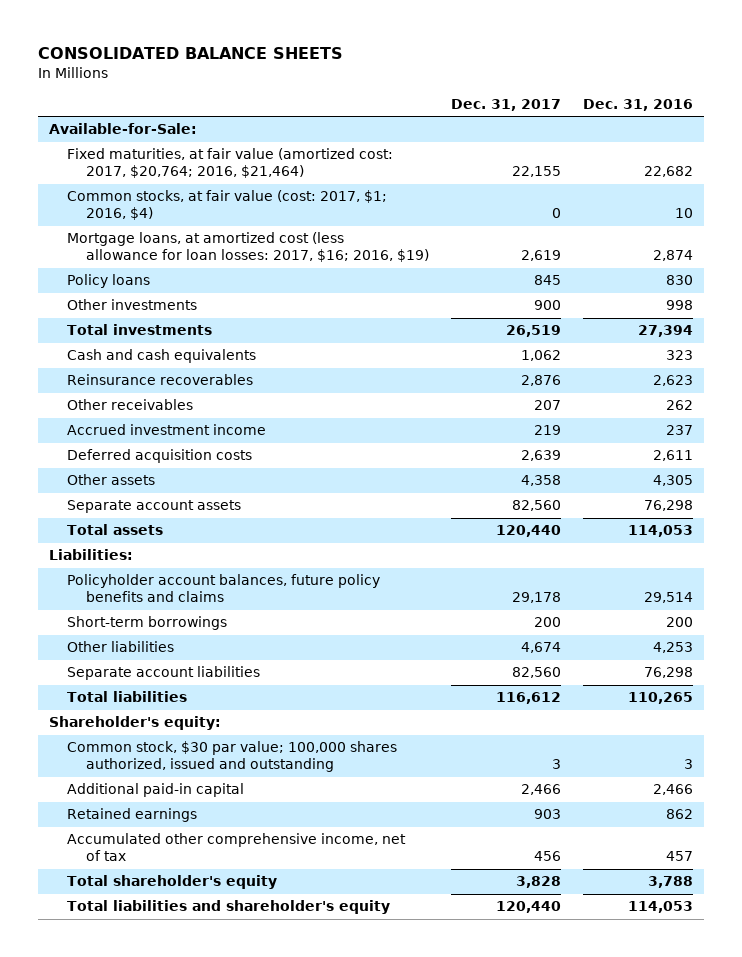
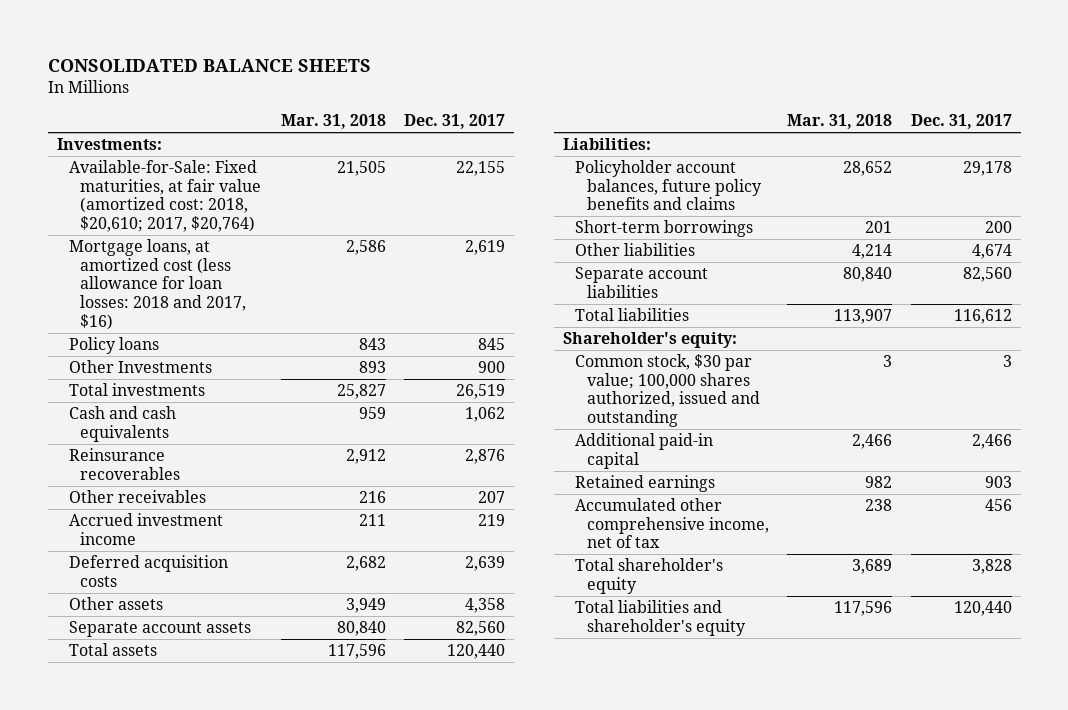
[583,98,694,111] Dec. 31, 2016 -> none
none -> [280,114,386,130] Mar. 31, 2018
[49,123,198,135] Available-for-Sale: -> none
[67,190,388,221] Common stocks, at fair value (cost: 2017, $1; 2016, $4) -> none
none -> [56,138,162,151] Investments:
[67,148,394,179] Fixed maturities, at fair value (amortized cost: 2017, $20,764; 2016, $21,464) -> [68,160,262,233] Available-for-Sale: Fixed maturities, at fair value (amortized cost: 2018, $20,610; 2017, $20,764)
[67,232,429,263] Mortgage loans, at amortized cost (less allowance for loan losses: 2017, $16; 2016, $19) -> [68,239,247,330] Mortgage loans, at amortized cost (less allowance for loan losses: 2018 and 2017, $16)
[67,299,198,311] Other investments -> [68,360,212,374] Other Investments

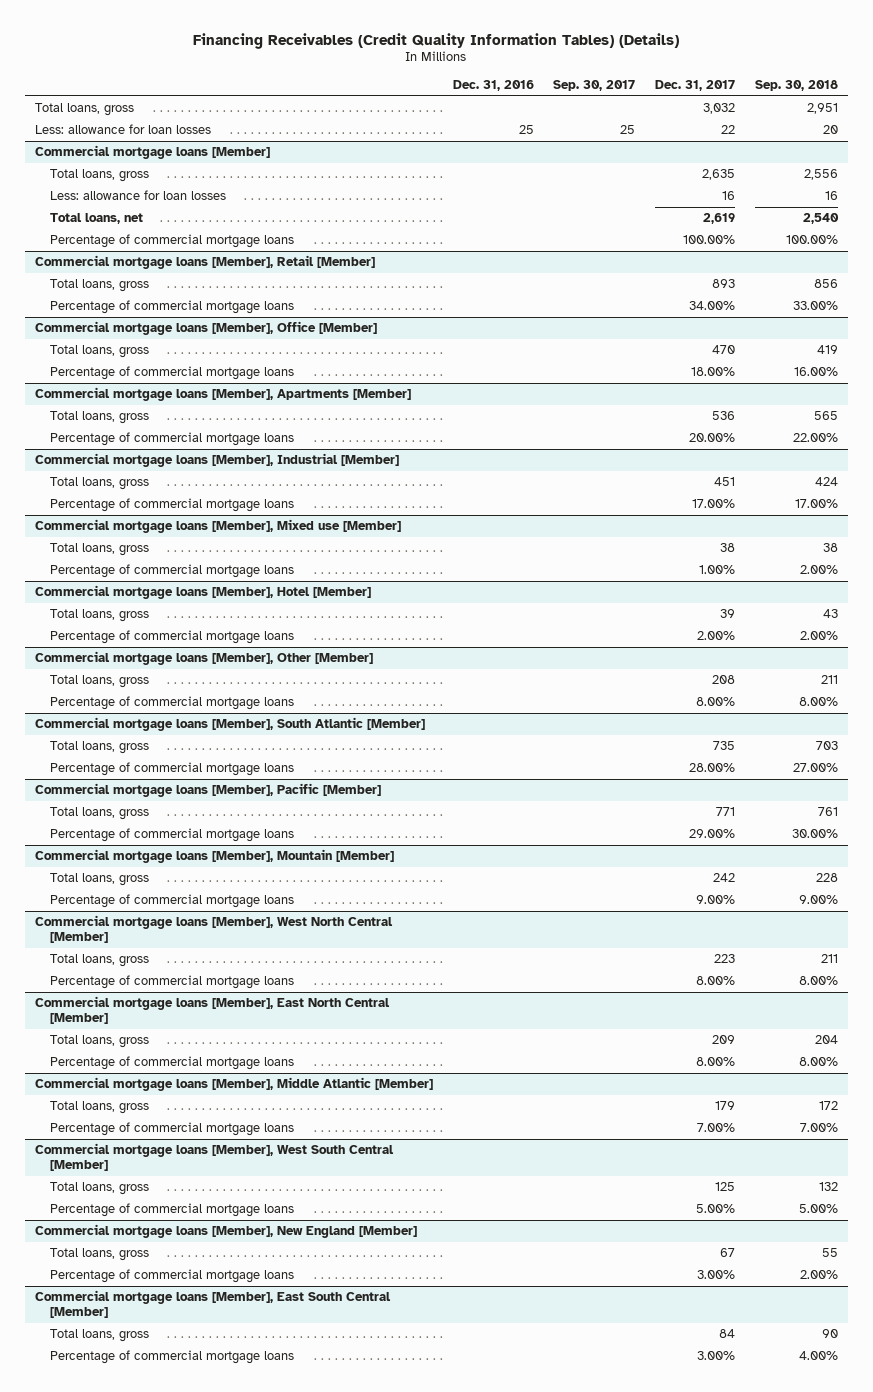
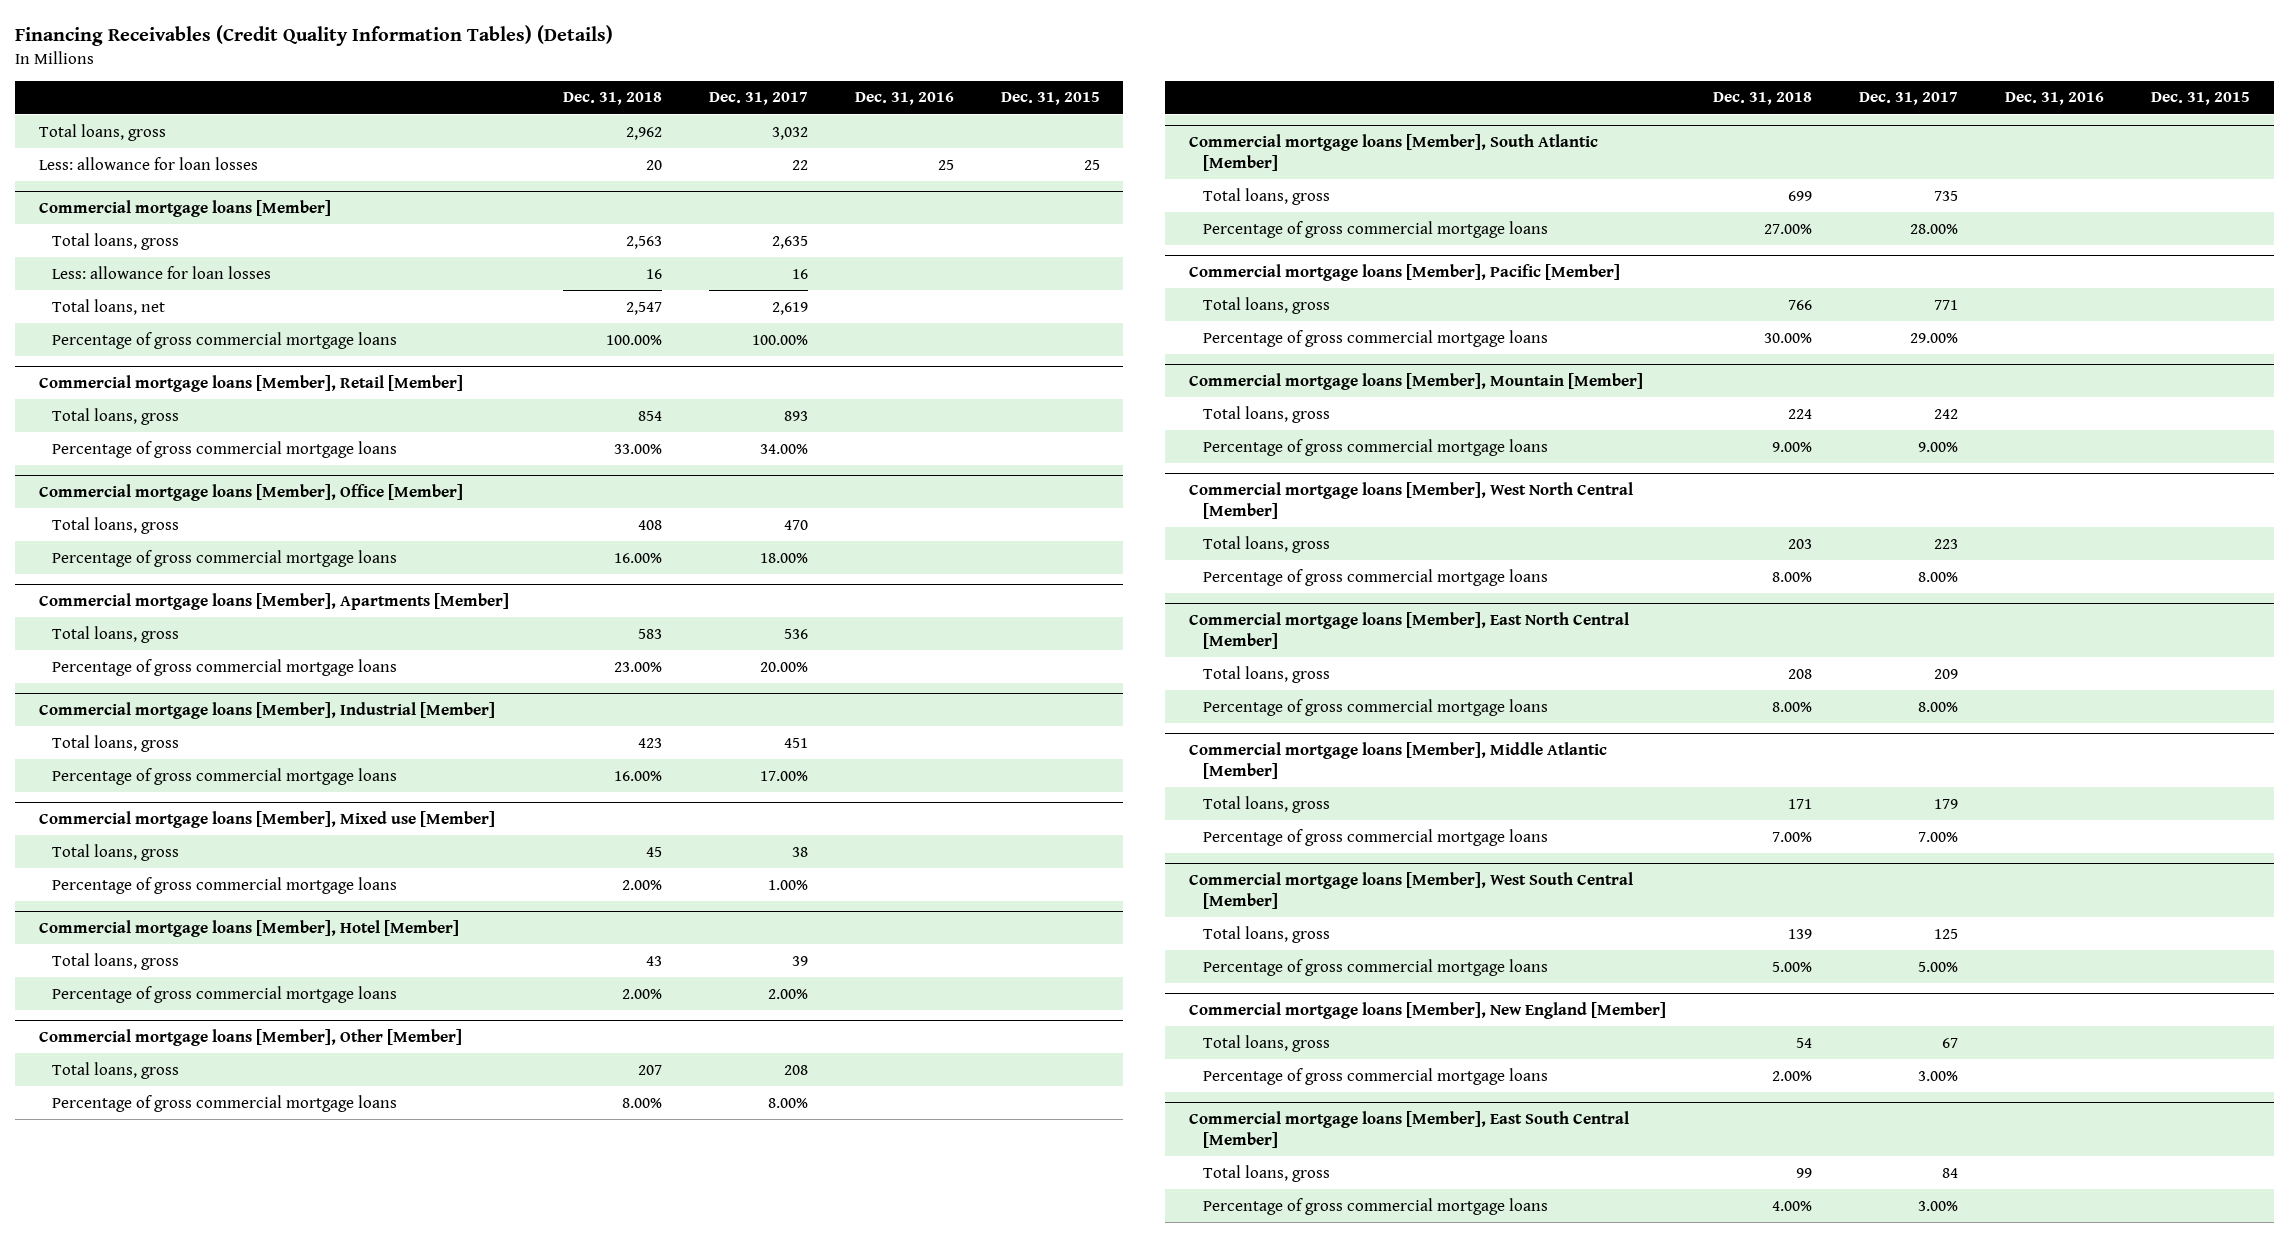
[553,80,636,92] Sep. 30, 2017 -> none
[754,80,838,92] Sep. 30, 2018 -> none
none -> [562,92,662,106] Dec. 31, 2018
none -> [1000,92,1100,106] Dec. 31, 2015
[50,234,295,249] Percentage of commercial mortgage loans -> [52,331,398,349] Percentage of gross commercial mortgage loans
[50,300,295,315] Percentage of commercial mortgage loans -> [52,440,398,458] Percentage of gross commercial mortgage loans
[50,366,295,381] Percentage of commercial mortgage loans -> [52,549,398,567] Percentage of gross commercial mortgage loans
[50,432,295,447] Percentage of commercial mortgage loans -> [52,658,398,676] Percentage of gross commercial mortgage loans
[50,498,295,513] Percentage of commercial mortgage loans -> [52,767,398,785] Percentage of gross commercial mortgage loans
[50,564,295,579] Percentage of commercial mortgage loans -> [52,876,398,894] Percentage of gross commercial mortgage loans
[50,630,295,645] Percentage of commercial mortgage loans -> [52,985,398,1003] Percentage of gross commercial mortgage loans
[50,696,295,711] Percentage of commercial mortgage loans -> [52,1094,398,1112] Percentage of gross commercial mortgage loans
[50,762,295,777] Percentage of commercial mortgage loans -> [1202,220,1548,238] Percentage of gross commercial mortgage loans
[50,828,295,843] Percentage of commercial mortgage loans -> [1202,329,1548,347] Percentage of gross commercial mortgage loans
[50,894,295,909] Percentage of commercial mortgage loans -> [1202,438,1548,456] Percentage of gross commercial mortgage loans
[50,975,295,990] Percentage of commercial mortgage loans -> [1202,568,1548,586] Percentage of gross commercial mortgage loans
[50,1056,295,1071] Percentage of commercial mortgage loans -> [1202,698,1548,716] Percentage of gross commercial mortgage loans
[50,1122,295,1137] Percentage of commercial mortgage loans -> [1202,828,1548,846] Percentage of gross commercial mortgage loans
[50,1203,295,1218] Percentage of commercial mortgage loans -> [1202,958,1548,976] Percentage of gross commercial mortgage loans
[50,1269,295,1284] Percentage of commercial mortgage loans -> [1202,1067,1548,1085] Percentage of gross commercial mortgage loans
[50,1350,295,1365] Percentage of commercial mortgage loans -> [1202,1197,1548,1215] Percentage of gross commercial mortgage loans

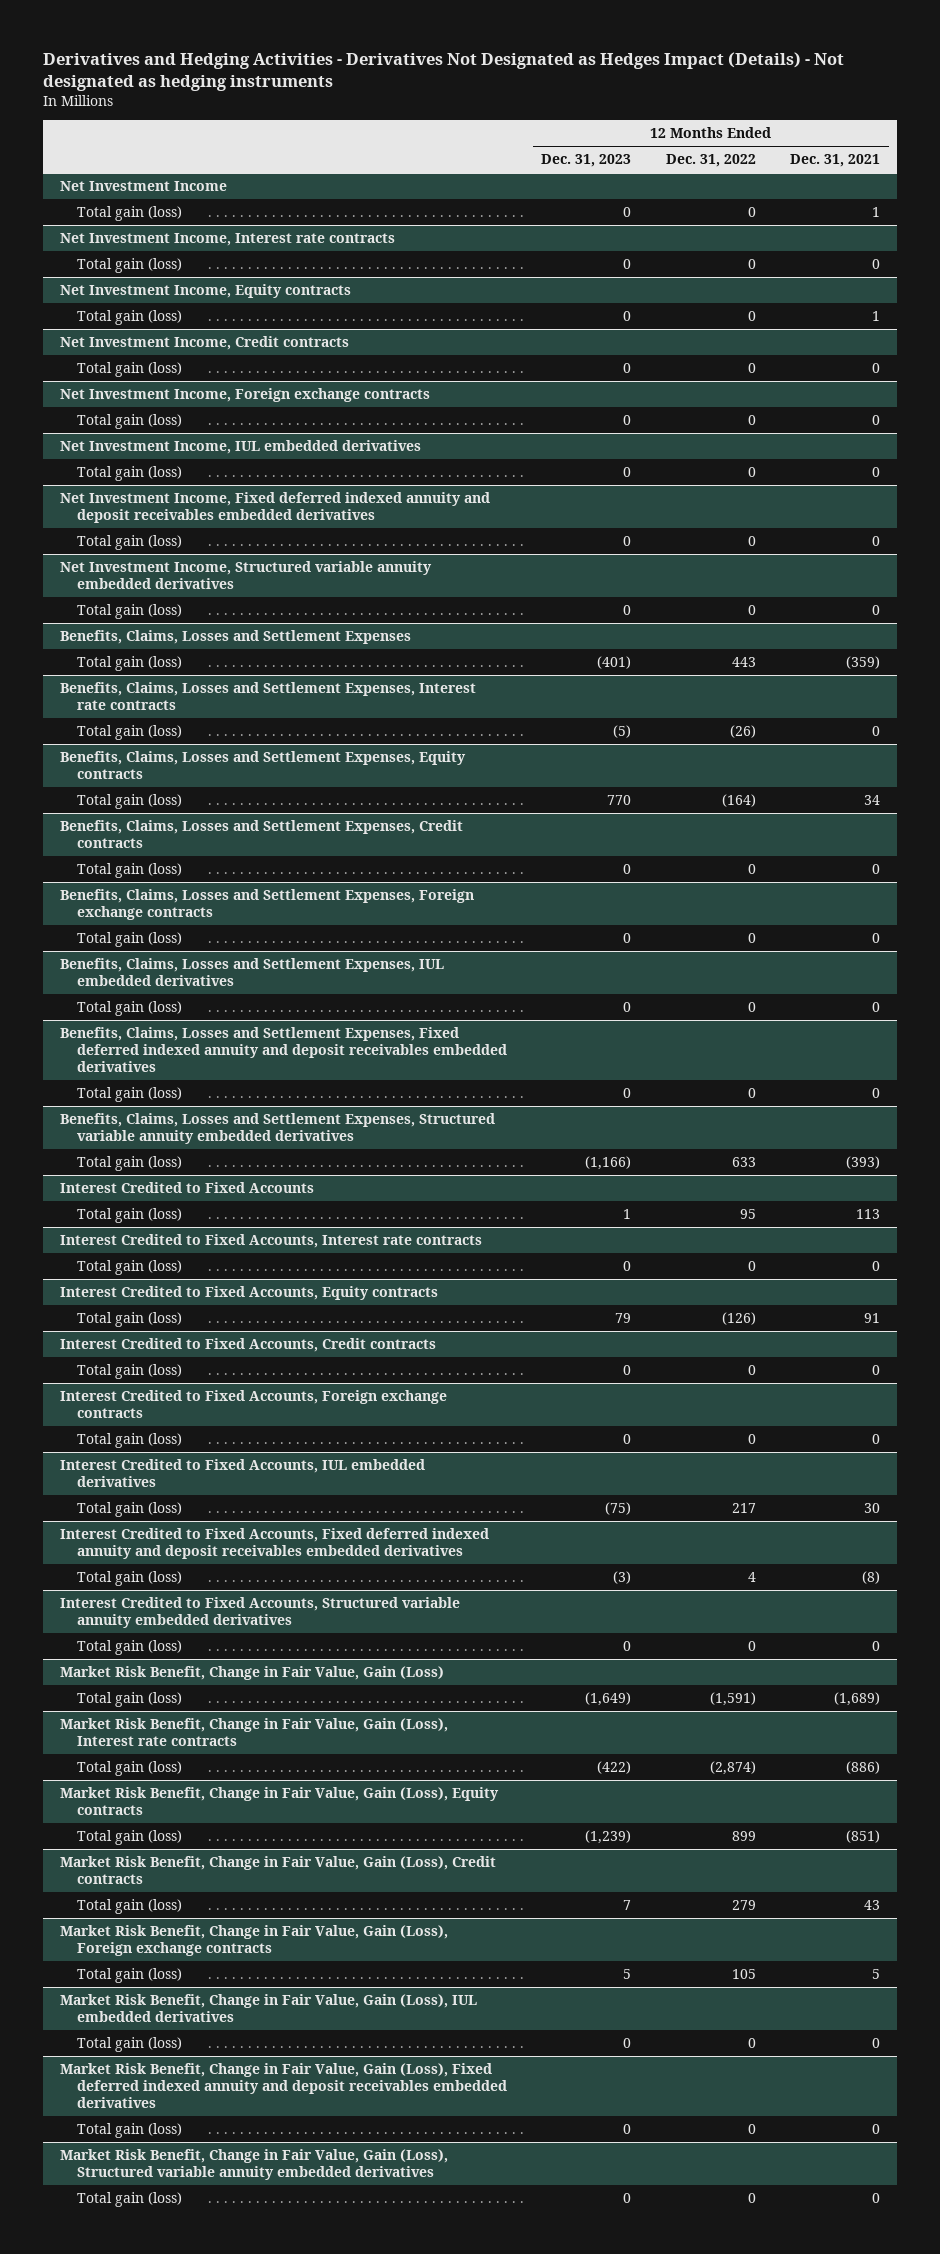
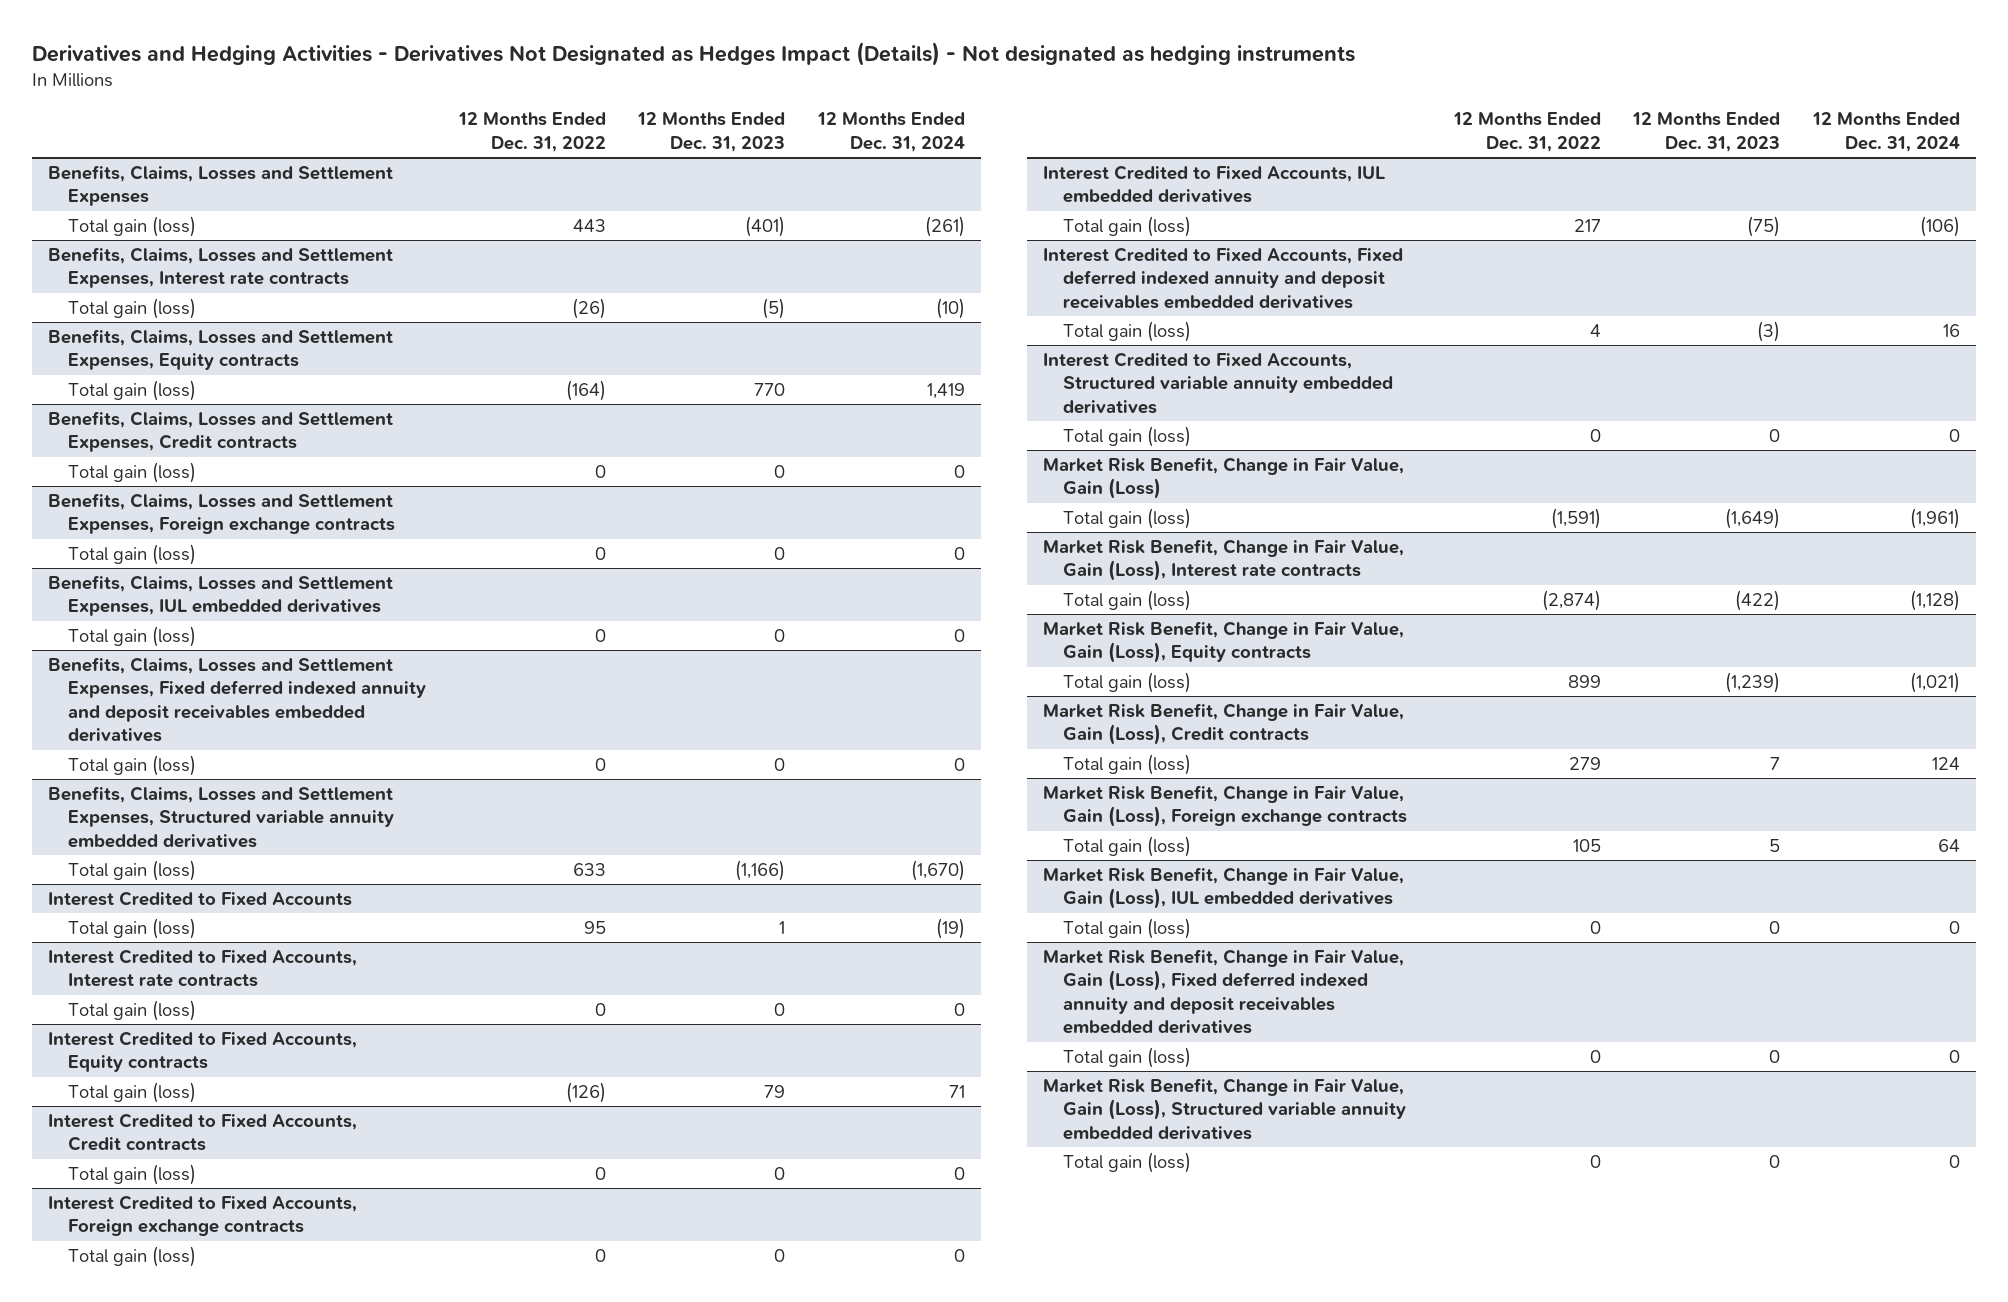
[790,154,881,168] Dec. 31, 2021 -> none
none -> [816,112,965,152] 12 Months Ended Dec. 31, 2024
[59,181,227,192] Net Investment Income -> none
[77,206,183,222] Total gain (loss) -> none
[59,233,395,247] Net Investment Income, Interest rate contracts -> none
[77,258,183,274] Total gain (loss) -> none
[59,284,351,299] Net Investment Income, Equity contracts -> none
[77,310,183,326] Total gain (loss) -> none
[59,336,349,351] Net Investment Income, Credit contracts -> none
[77,362,183,378] Total gain (loss) -> none
[59,388,430,403] Net Investment Income, Foreign exchange contracts -> none
[77,414,183,430] Total gain (loss) -> none
[59,440,421,455] Net Investment Income, IUL embedded derivatives -> none
[77,466,183,482] Total gain (loss) -> none
[59,492,490,524] Net Investment Income, Fixed deferred indexed annuity and deposit receivables embedded derivatives -> none
[77,535,183,551] Total gain (loss) -> none
[59,561,432,590] Net Investment Income, Structured variable annuity embedded derivatives -> none
[77,604,183,620] Total gain (loss) -> none

